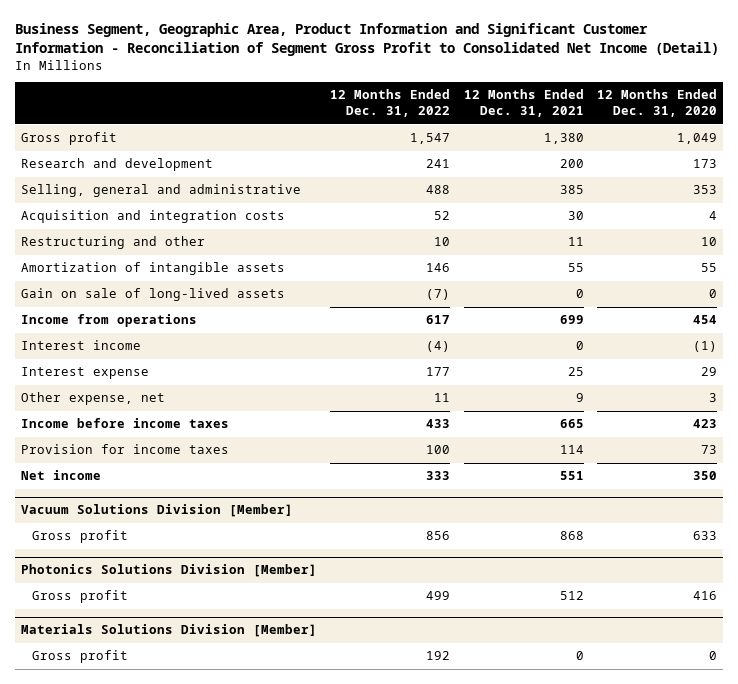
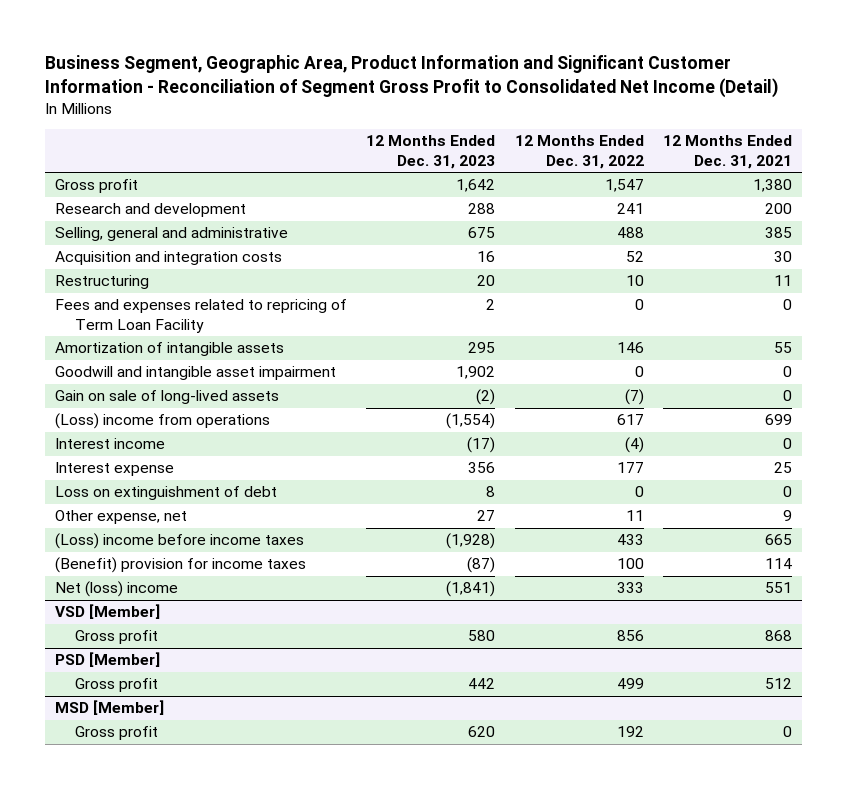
[596,89,717,118] 12 Months Ended Dec. 31, 2020 -> none
none -> [366,135,496,169] 12 Months Ended Dec. 31, 2023
[21,236,206,250] Restructuring and other -> [54,275,149,290] Restructuring
none -> [54,299,347,333] Fees and expenses related to repricing of Term Loan Facility
none -> [54,366,336,381] Goodwill and intangible asset impairment
[21,314,198,328] Income from operations -> [54,413,270,430] (Loss) income from operations
none -> [54,486,277,501] Loss on extinguishment of debt
[21,418,230,429] Income before income taxes -> [54,533,304,550] (Loss) income before income taxes
[21,444,230,455] Provision for income taxes -> [54,557,306,574] (Benefit) provision for income taxes
[21,470,102,481] Net income -> [54,581,178,598] Net (loss) income
[21,504,294,518] Vacuum Solutions Division [Member] -> [54,604,160,620] VSD [Member]
[21,564,318,578] Photonics Solutions Division [Member] -> [54,652,160,668] PSD [Member]
[21,624,318,638] Materials Solutions Division [Member] -> [54,700,164,716] MSD [Member]

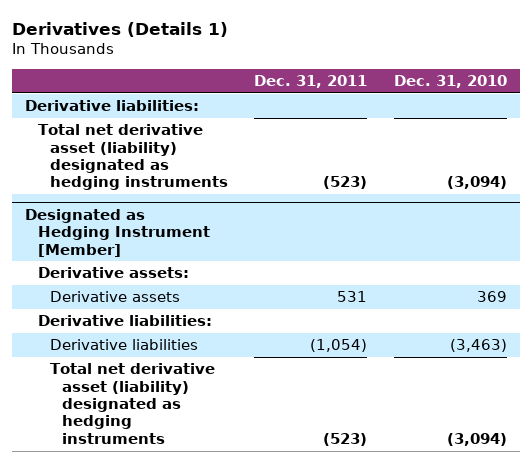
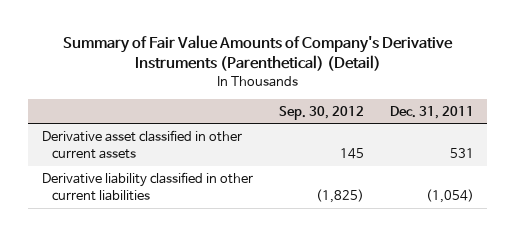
[12,21,229,37] Derivatives (Details 1) -> [62,35,453,72] Summary of Fair Value Amounts of Company's Derivative Instruments (Parenthetical) (Detail)
[393,75,507,89] Dec. 31, 2010 -> none
none -> [278,105,364,120] Sep. 30, 2012
[25,100,200,112] Derivative liabilities: -> none
[37,124,229,191] Total net derivative asset (liability) designated as hedging instruments -> none
[25,209,210,257] Designated as Hedging Instrument [Member] -> none
[37,267,189,279] Derivative assets: -> none
[37,315,212,327] Derivative liabilities: -> none
[50,363,216,444] Total net derivative asset (liability) designated as hedging instruments -> none
[50,291,181,303] Derivative assets -> [41,130,242,159] Derivative asset classified in other current assets
[50,339,199,351] Derivative liabilities -> [41,172,253,201] Derivative liability classified in other current liabilities

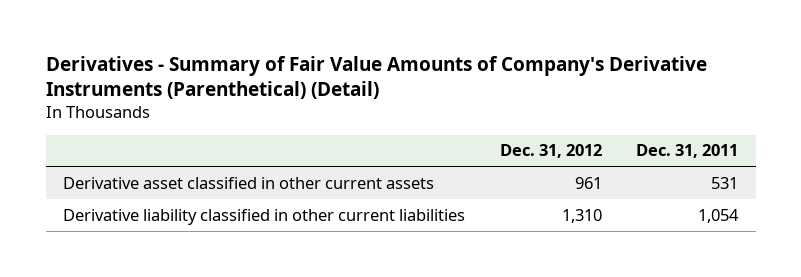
[62,35,453,72] Summary of Fair Value Amounts of Company's Derivative Instruments (Parenthetical) (Detail) -> [45,56,707,100] Derivatives - Summary of Fair Value Amounts of Company's Derivative Instruments (Parenthetical) (Detail)
[278,105,364,120] Sep. 30, 2012 -> none
none -> [499,144,602,159] Dec. 31, 2012
[426,188,475,203] (1,054) -> [698,208,740,223] 1,054

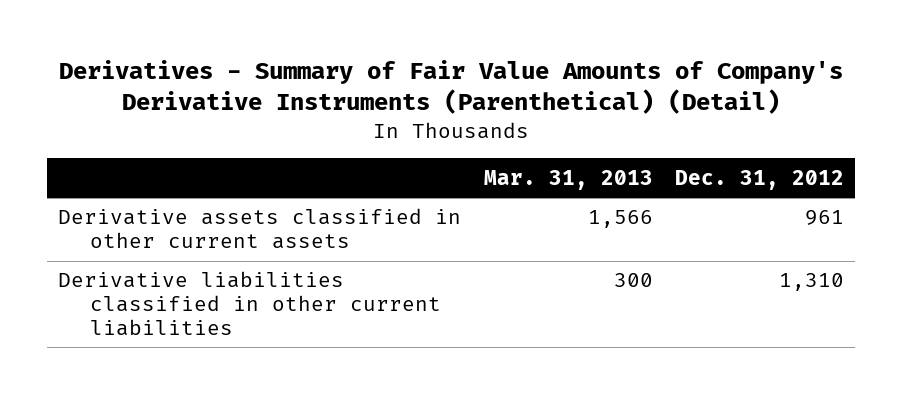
[636,144,739,159] Dec. 31, 2011 -> none
none -> [483,169,653,190] Mar. 31, 2013
[63,176,435,189] Derivative asset classified in other current assets -> [58,208,462,250] Derivative assets classified in other current assets
[63,208,466,225] Derivative liability classified in other current liabilities -> [58,271,441,337] Derivative liabilities classified in other current liabilities

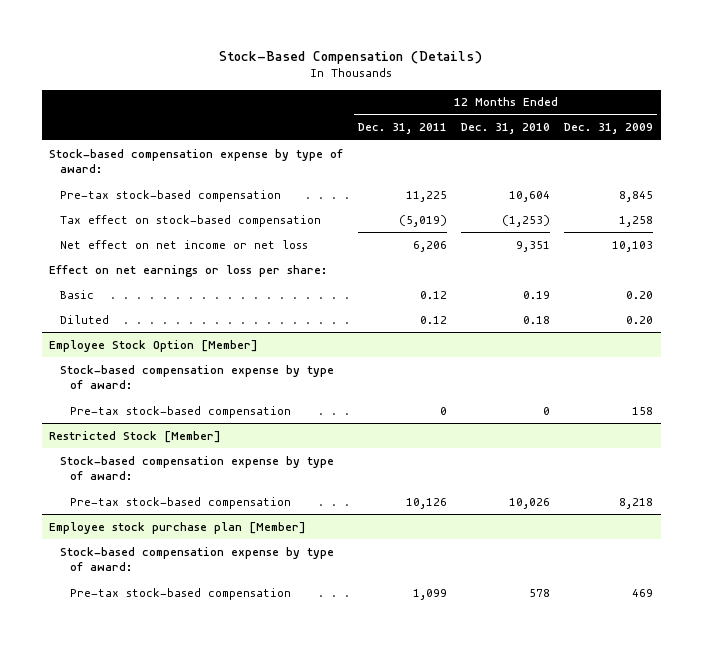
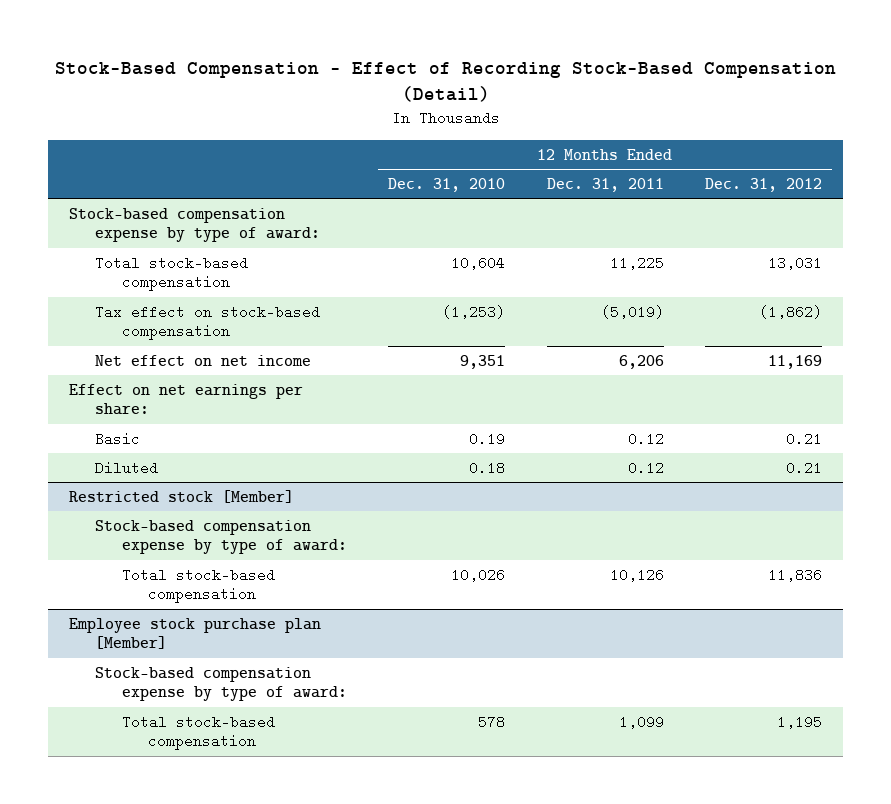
[219,50,483,64] Stock-Based Compensation (Details) -> [54,62,836,103] Stock-Based Compensation - Effect of Recording Stock-Based Compensation (Detail)
[564,123,654,135] Dec. 31, 2009 -> none
none -> [705,177,823,192] Dec. 31, 2012
[59,189,281,202] Pre-tax stock-based compensation -> [95,255,249,292] Total stock-based compensation
[59,239,308,249] Net effect on net income or net loss -> [95,354,312,366] Net effect on net income
[49,264,328,277] Effect on net earnings or loss per share: -> [69,383,304,416] Effect on net earnings per share:
[49,339,259,352] Employee Stock Option [Member] -> none
[59,364,334,390] Stock-based compensation expense by type of award: -> none
[70,405,292,418] Pre-tax stock-based compensation -> none
[49,430,222,443] Restricted Stock [Member] -> [69,489,295,503] Restricted stock [Member]
[70,496,292,509] Pre-tax stock-based compensation -> [121,567,275,604] Total stock-based compensation
[70,587,292,600] Pre-tax stock-based compensation -> [121,714,275,751] Total stock-based compensation

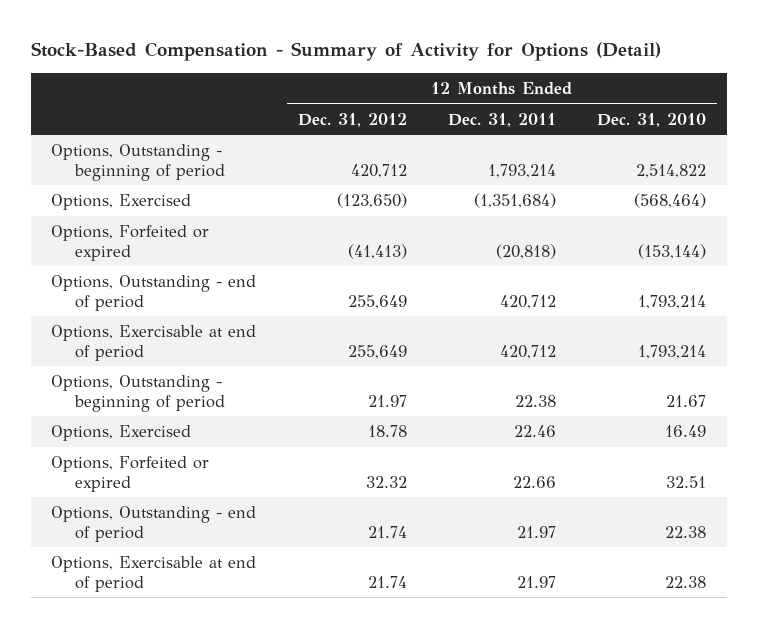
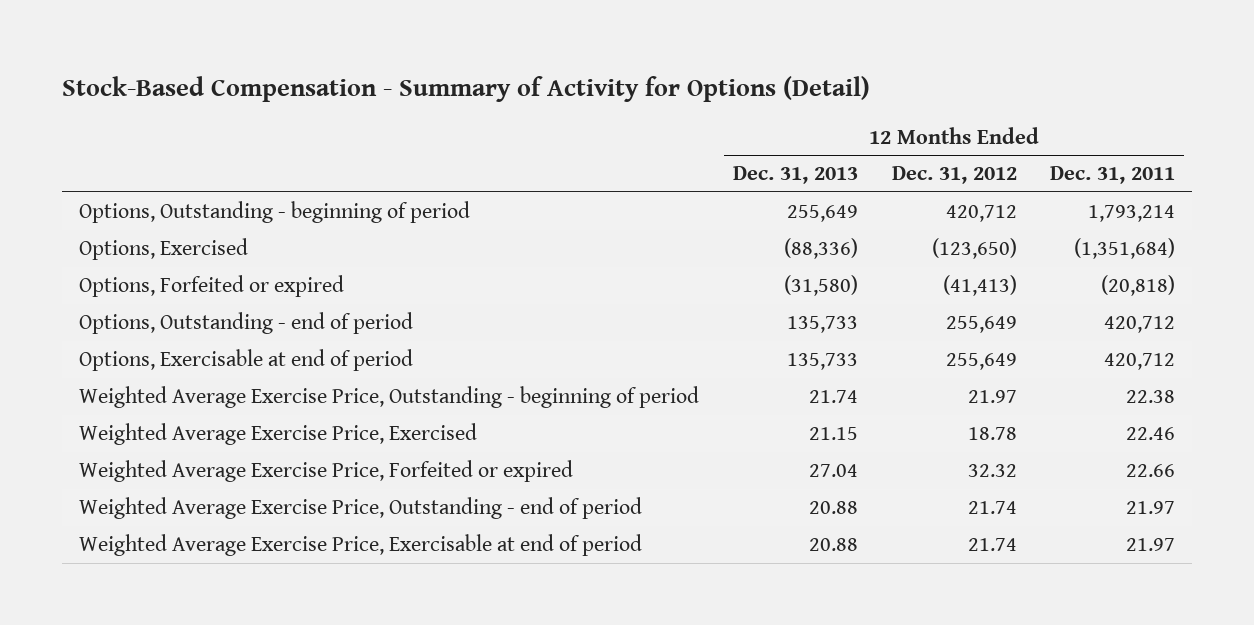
[597,112,707,127] Dec. 31, 2010 -> none
none -> [732,166,858,185] Dec. 31, 2013
[51,375,225,412] Options, Outstanding - beginning of period -> [78,386,699,409] Weighted Average Exercise Price, Outstanding - beginning of period
[51,425,192,442] Options, Exercised -> [78,423,477,446] Weighted Average Exercise Price, Exercised
[51,456,210,492] Options, Forfeited or expired -> [78,460,573,483] Weighted Average Exercise Price, Forfeited or expired
[51,506,257,542] Options, Outstanding - end of period -> [78,497,642,520] Weighted Average Exercise Price, Outstanding - end of period
[51,556,257,592] Options, Exercisable at end of period -> [78,534,642,557] Weighted Average Exercise Price, Exercisable at end of period

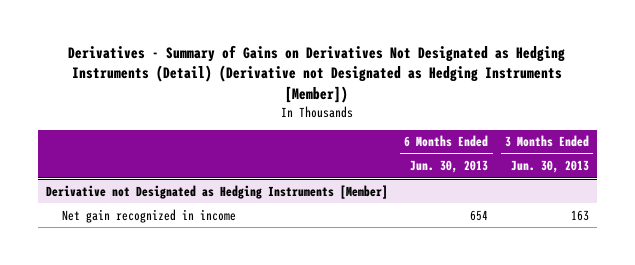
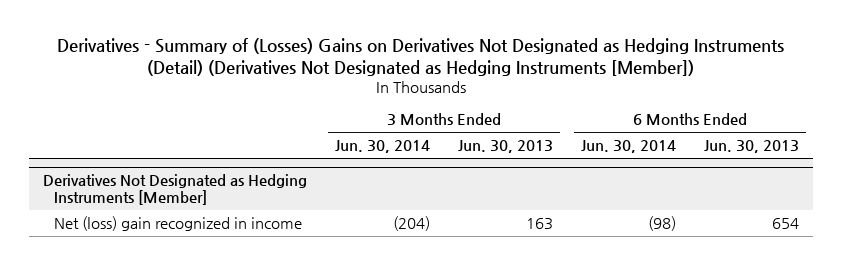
[68,45,566,103] Derivatives - Summary of Gains on Derivatives Not Designated as Hedging Instruments (Detail) (Derivative not Designated as Hedging Instruments [Member]) -> [56,37,784,76] Derivatives - Summary of (Losses) Gains on Derivatives Not Designated as Hedging Instruments (Detail) (Derivatives Not Designated as Hedging Instruments [Member])
none -> [334,140,430,154] Jun. 30, 2014
none -> [581,140,677,154] Jun. 30, 2014
[45,184,388,199] Derivative not Designated as Hedging Instruments [Member] -> [42,174,307,206] Derivatives Not Designated as Hedging Instruments [Member]
[61,208,236,223] Net gain recognized in income -> [54,215,303,231] Net (loss) gain recognized in income

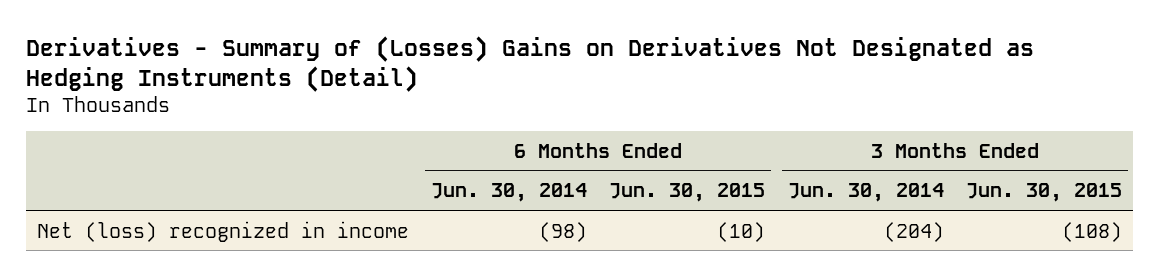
[56,37,784,76] Derivatives - Summary of (Losses) Gains on Derivatives Not Designated as Hedging Instruments (Detail) (Derivatives Not Designated as Hedging Instruments [Member]) -> [25,35,1034,92] Derivatives - Summary of (Losses) Gains on Derivatives Not Designated as Hedging Instruments (Detail)
[457,140,553,154] Jun. 30, 2013 -> none
[704,140,800,154] Jun. 30, 2013 -> none
none -> [609,183,766,203] Jun. 30, 2015
none -> [966,183,1123,203] Jun. 30, 2015
[42,174,307,206] Derivatives Not Designated as Hedging Instruments [Member] -> none
[54,215,303,231] Net (loss) gain recognized in income -> [36,220,409,242] Net (loss) recognized in income

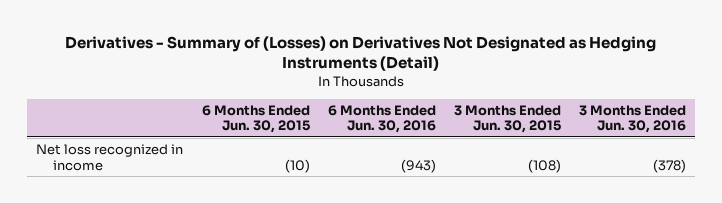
[25,35,1034,92] Derivatives - Summary of (Losses) Gains on Derivatives Not Designated as Hedging Instruments (Detail) -> [65,35,657,71] Derivatives - Summary of (Losses) on Derivatives Not Designated as Hedging Instruments (Detail)
[431,183,588,203] Jun. 30, 2014 -> none
[787,183,944,203] Jun. 30, 2014 -> none
none -> [327,104,436,134] 6 Months Ended Jun. 30, 2016
none -> [578,104,686,134] 3 Months Ended Jun. 30, 2016
[36,220,409,242] Net (loss) recognized in income -> [36,144,184,171] Net loss recognized in income

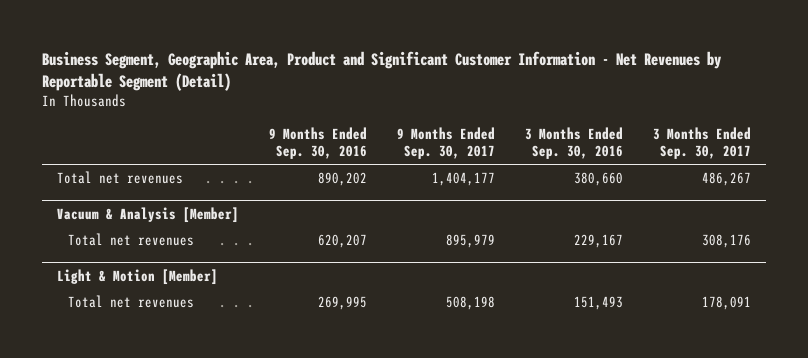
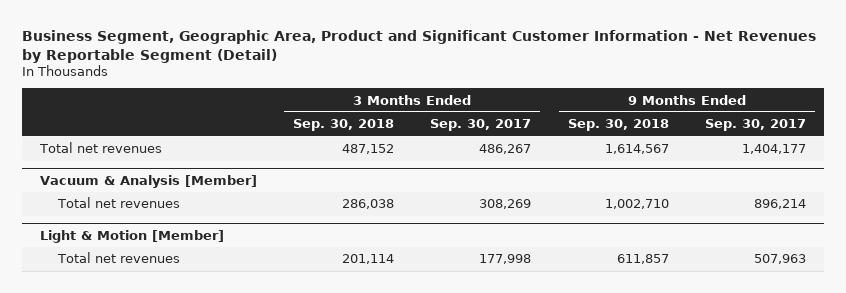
[269,127,368,160] 9 Months Ended Sep. 30, 2016 -> none
[524,127,623,160] 3 Months Ended Sep. 30, 2016 -> none
none -> [292,119,394,132] Sep. 30, 2018
none -> [567,119,669,132] Sep. 30, 2018
[446,234,496,249] 895,979 -> [753,199,806,210] 896,214
[701,234,751,249] 308,176 -> [479,199,532,210] 308,269
[446,296,496,311] 508,198 -> [753,254,806,265] 507,963
[701,296,751,311] 178,091 -> [479,254,532,265] 177,998

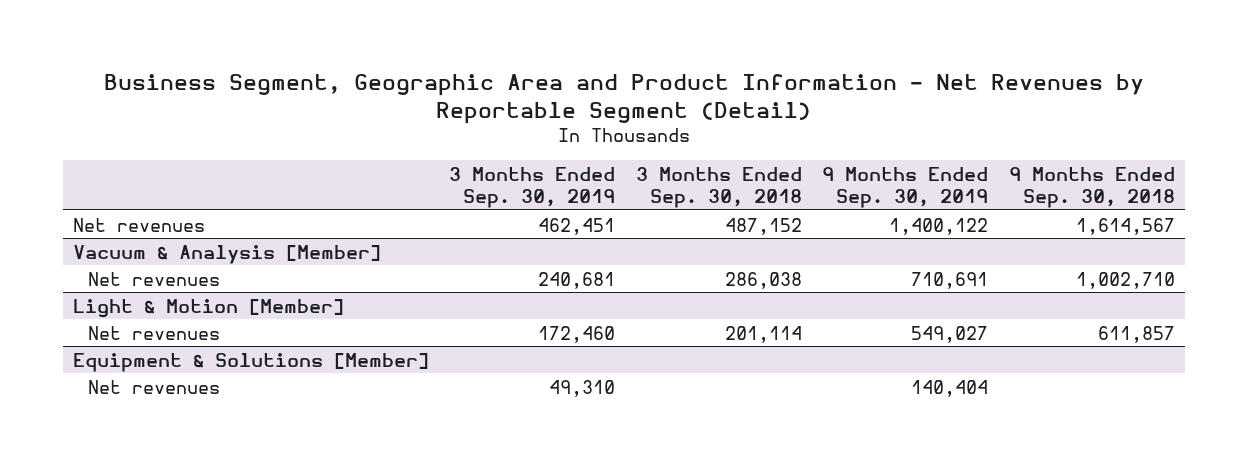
[21,29,816,63] Business Segment, Geographic Area, Product and Significant Customer Information - Net Revenues by Reportable Segment (Detail) -> [103,74,1144,125] Business Segment, Geographic Area and Product Information - Net Revenues by Reportable Segment (Detail)
[430,119,532,132] Sep. 30, 2017 -> none
[704,119,806,132] Sep. 30, 2017 -> none
none -> [449,166,616,208] 3 Months Ended Sep. 30, 2019
none -> [822,166,989,208] 9 Months Ended Sep. 30, 2019
[38,142,162,154] Total net revenues -> [72,217,205,232] Net revenues
[57,197,181,209] Total net revenues -> [88,271,221,286] Net revenues
[57,252,181,264] Total net revenues -> [88,325,221,340] Net revenues
none -> [72,352,429,372] Equipment & Solutions [Member]
none -> [88,379,221,394] Net revenues

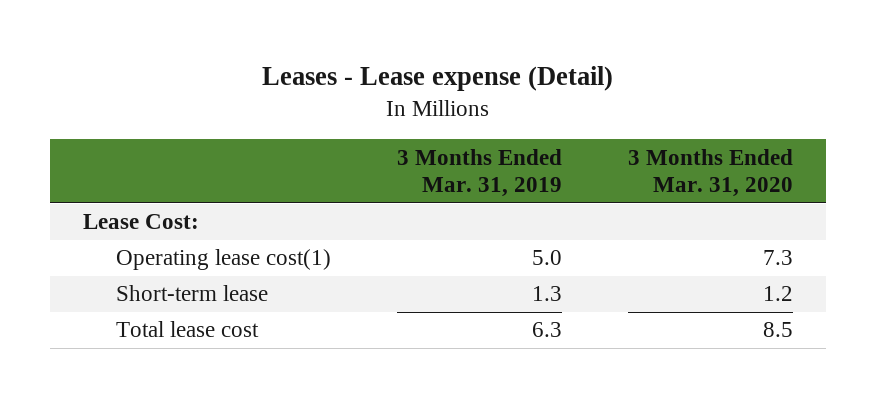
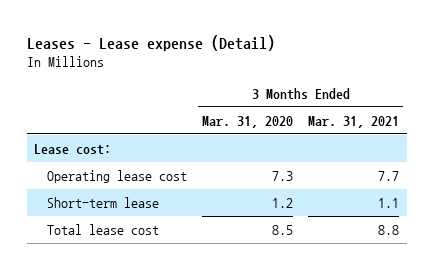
[397,148,563,198] 3 Months Ended Mar. 31, 2019 -> none
none -> [308,115,400,128] Mar. 31, 2021
[82,214,199,230] Lease Cost: -> [34,143,112,155] Lease cost:
[116,249,332,271] Operating lease cost(1) -> [46,169,187,183] Operating lease cost

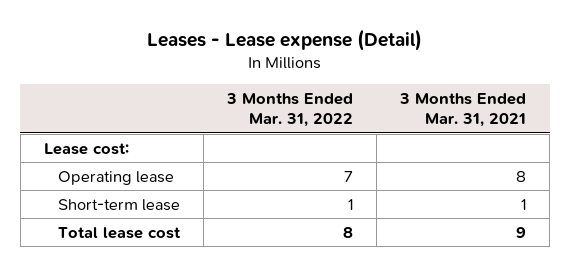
[202,115,294,128] Mar. 31, 2020 -> none
none -> [225,92,353,128] 3 Months Ended Mar. 31, 2022
[46,169,187,183] Operating lease cost -> [57,170,174,185] Operating lease
[378,170,400,181] 7.7 -> [516,170,527,182] 8
[378,197,400,208] 1.1 -> [521,198,527,210] 1
[378,224,400,235] 8.8 -> [516,226,527,238] 9

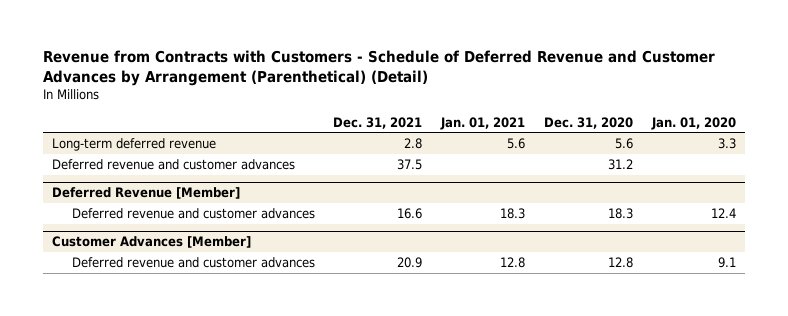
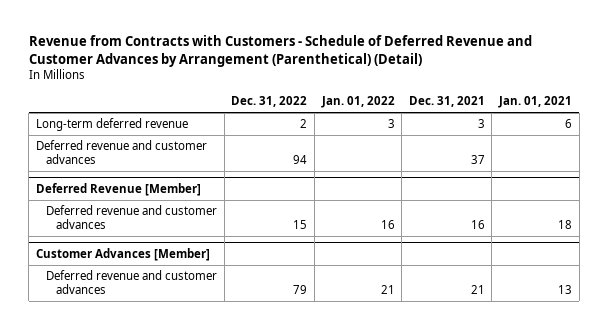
[544,116,634,129] Dec. 31, 2020 -> none
[650,116,736,130] Jan. 01, 2020 -> none
none -> [231,96,308,108] Dec. 31, 2022
none -> [320,96,395,109] Jan. 01, 2022
[404,138,423,150] 2.8 -> [477,119,485,129] 3
[507,138,526,150] 5.6 -> [565,119,573,129] 6
[397,159,423,171] 37.5 -> [470,154,485,164] 37
[397,208,423,220] 16.6 -> [470,219,485,229] 16
[500,208,526,220] 18.3 -> [558,219,573,229] 18
[397,257,423,269] 20.9 -> [470,284,485,294] 21
[500,257,526,269] 12.8 -> [558,284,573,294] 13

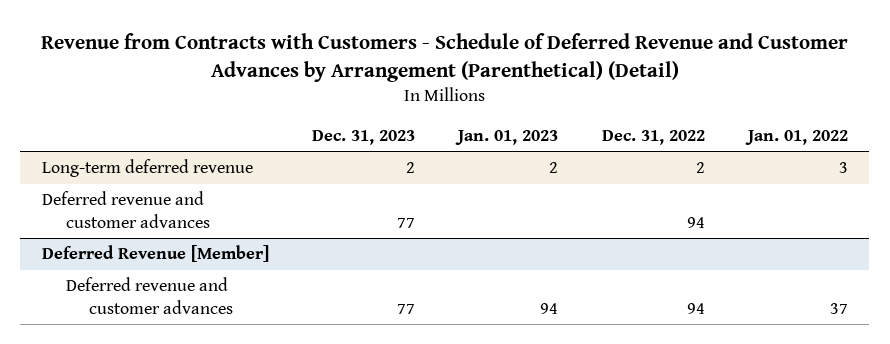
[408,96,485,108] Dec. 31, 2021 -> none
[498,96,573,109] Jan. 01, 2021 -> none
none -> [312,130,416,146] Dec. 31, 2023
none -> [455,130,559,146] Jan. 01, 2023
[36,247,211,261] Customer Advances [Member] -> none
[46,270,218,294] Deferred revenue and customer advances -> none
[293,219,308,229] 15 -> [686,302,705,314] 94
[380,219,395,229] 16 -> [829,302,848,314] 37

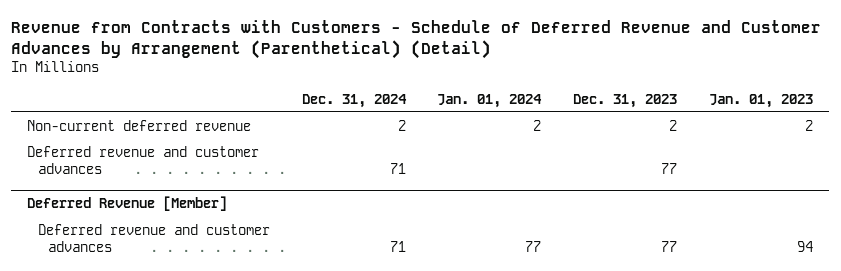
[601,130,705,146] Dec. 31, 2022 -> none
[744,130,848,146] Jan. 01, 2022 -> none
none -> [301,93,407,108] Dec. 31, 2024
none -> [437,93,543,108] Jan. 01, 2024
[42,159,254,178] Long-term deferred revenue -> [27,119,252,131] Non-current deferred revenue

